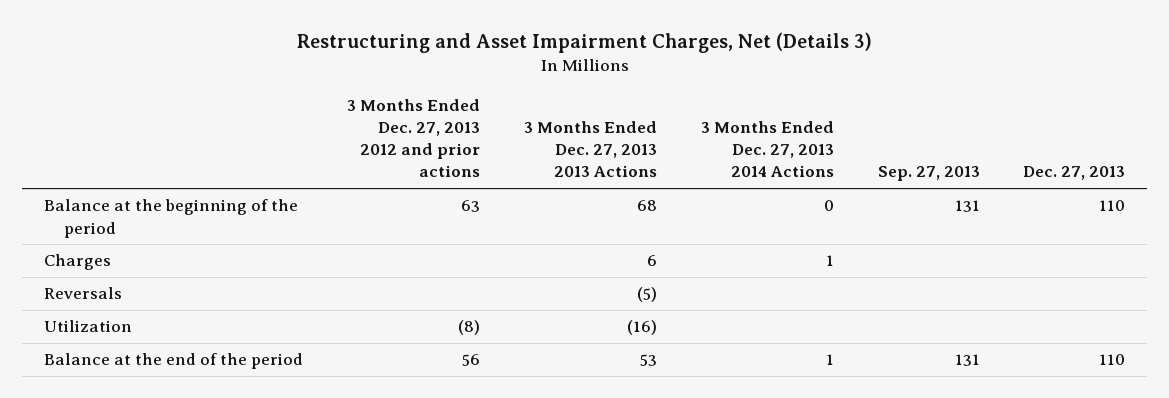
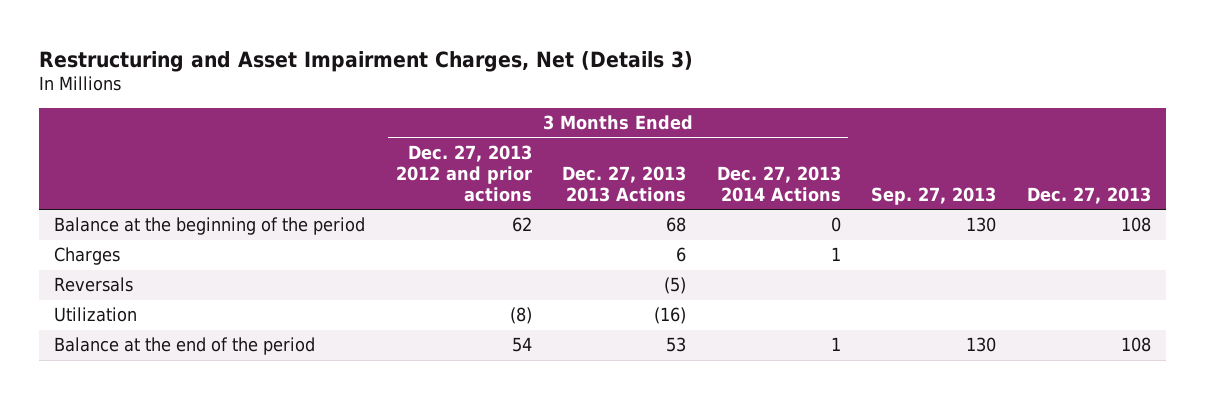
[460,200,480,213] 63 -> [511,217,532,233] 62
[954,200,980,213] 131 -> [966,217,997,233] 130
[1099,200,1126,212] 110 -> [1120,217,1151,233] 108
[461,354,480,367] 56 -> [511,337,532,353] 54
[954,354,980,367] 131 -> [966,337,997,353] 130
[1099,354,1126,366] 110 -> [1120,337,1151,353] 108

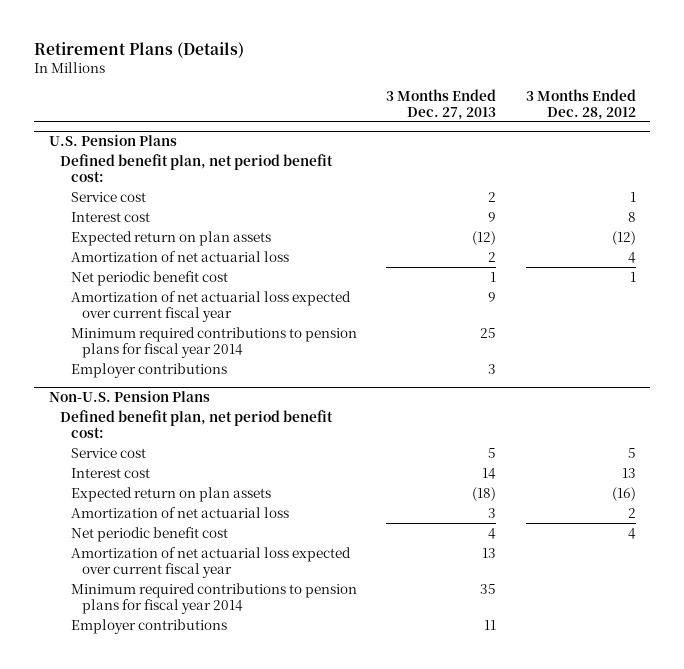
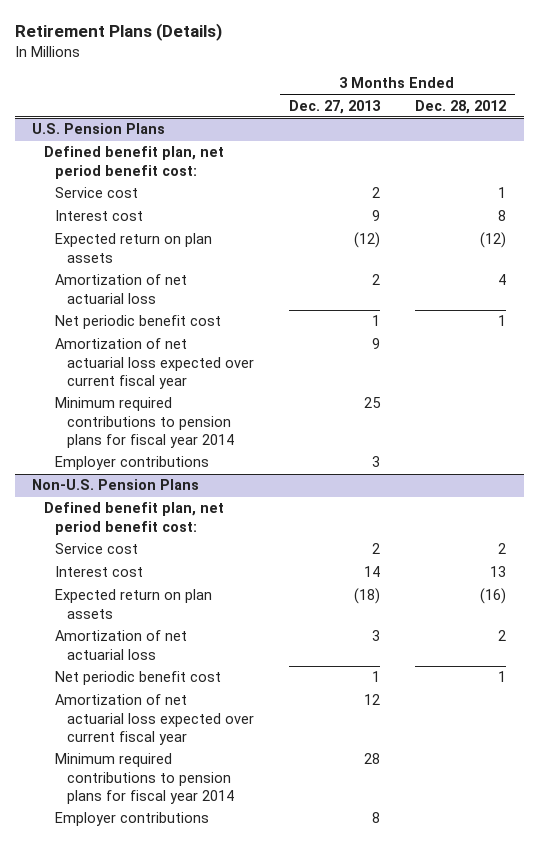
[488,447,497,458] 5 -> [371,543,380,555] 2
[627,447,636,458] 5 -> [497,543,506,555] 2
[488,527,497,539] 4 -> [371,671,380,683] 1
[627,527,636,539] 4 -> [497,671,506,683] 1
[482,547,497,558] 13 -> [363,694,380,706] 12
[480,583,497,594] 35 -> [363,753,380,765] 28
[484,619,497,630] 11 -> [371,812,380,824] 8

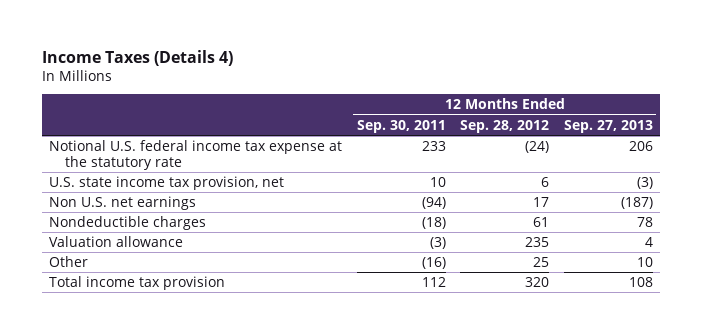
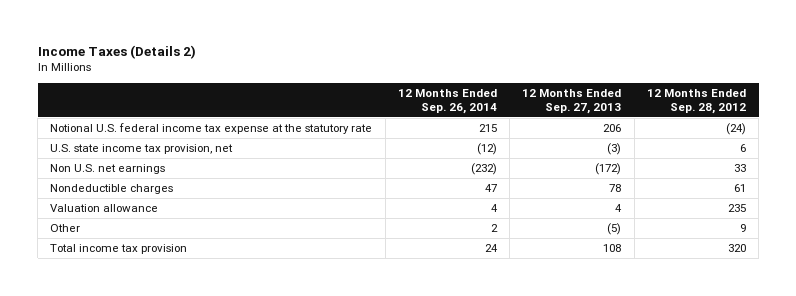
[41,49,233,66] Income Taxes (Details 4) -> [37,44,196,59] Income Taxes (Details 2)
[356,119,446,133] Sep. 30, 2011 -> none
none -> [397,88,497,114] 12 Months Ended Sep. 26, 2014
[533,197,550,208] 17 -> [733,164,746,173] 33
[620,197,653,210] (187) -> [595,163,622,176] (172)
[533,257,550,268] 25 -> [739,224,746,233] 9
[636,257,653,268] 10 -> [607,223,622,236] (5)

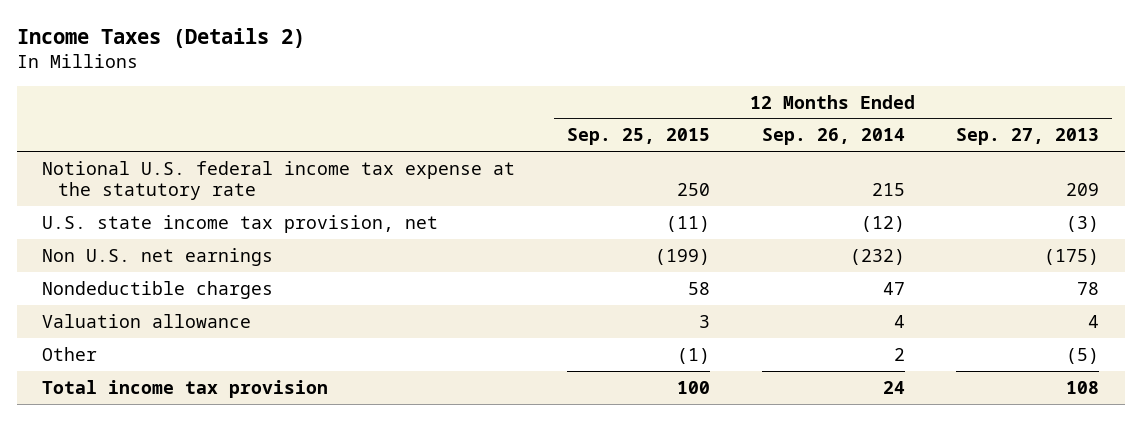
[646,88,746,114] 12 Months Ended Sep. 28, 2012 -> none
none -> [566,128,710,146] Sep. 25, 2015
[603,124,622,133] 206 -> [1066,182,1100,196] 209
[595,163,622,176] (172) -> [1044,248,1100,265] (175)

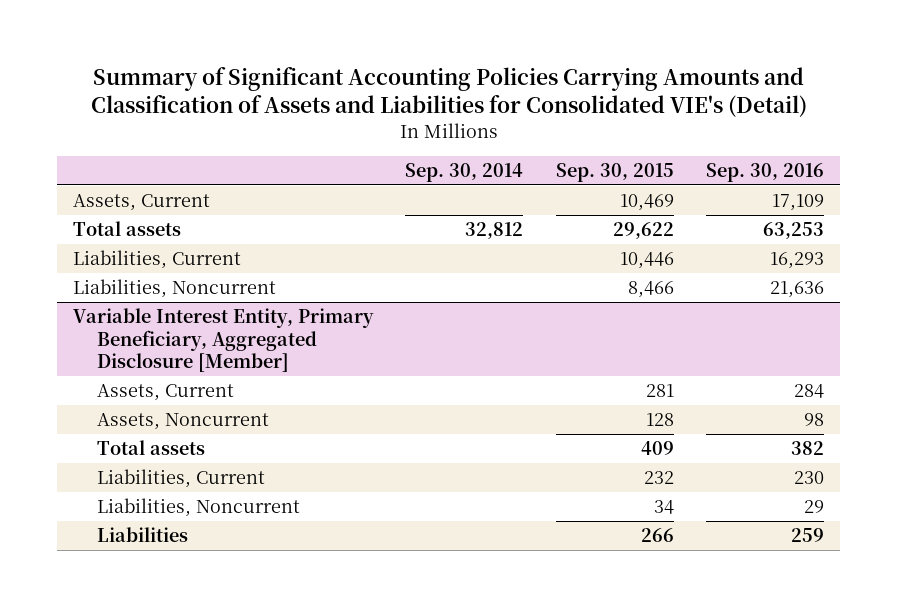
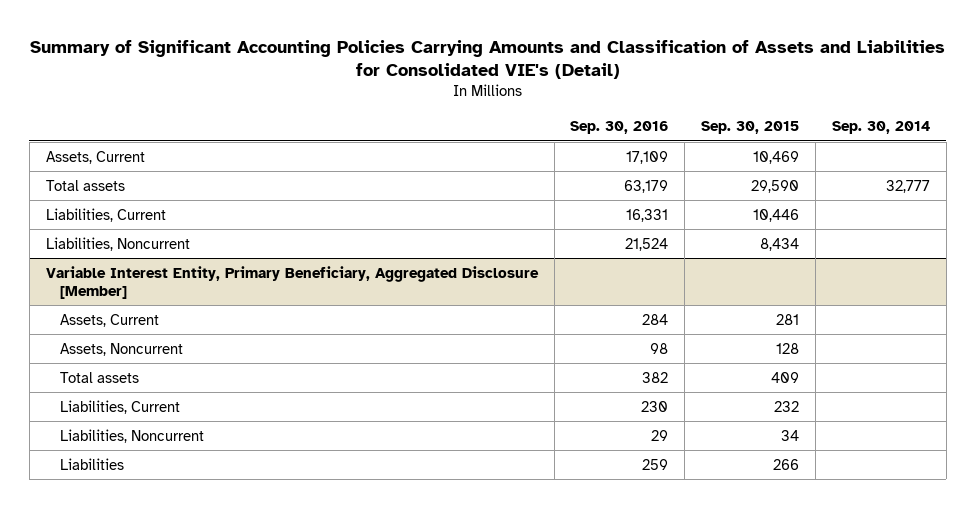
[465,222,524,240] 32,812 -> [886,179,931,193] 32,777
[612,222,674,240] 29,622 -> [751,179,800,193] 29,590
[762,222,824,240] 63,253 -> [624,179,669,193] 63,179
[769,252,824,270] 16,293 -> [626,208,669,222] 16,331
[627,281,674,299] 8,466 -> [760,237,800,251] 8,434
[769,281,824,299] 21,636 -> [625,237,669,251] 21,524

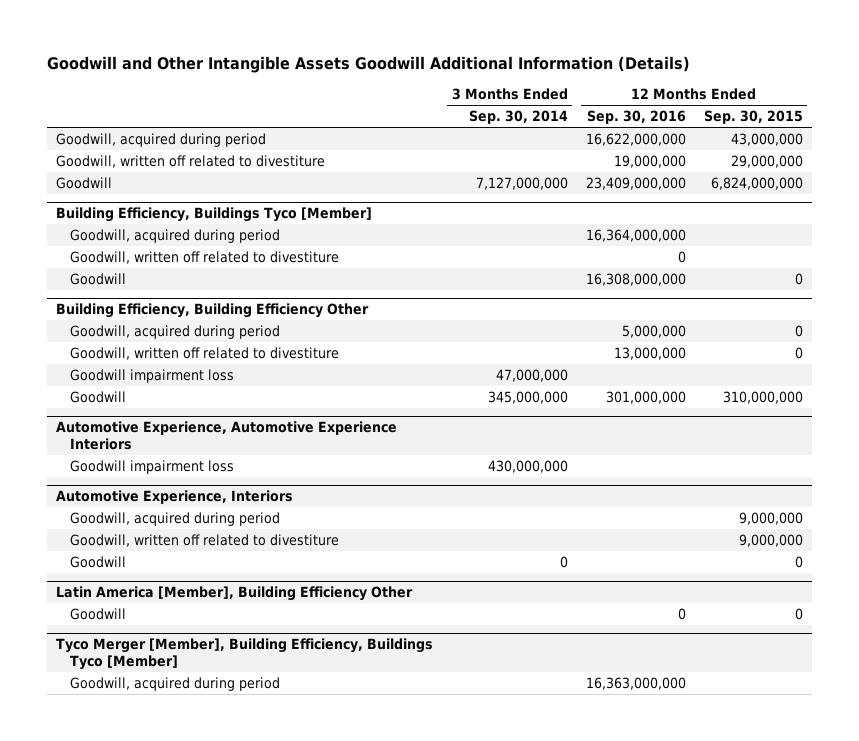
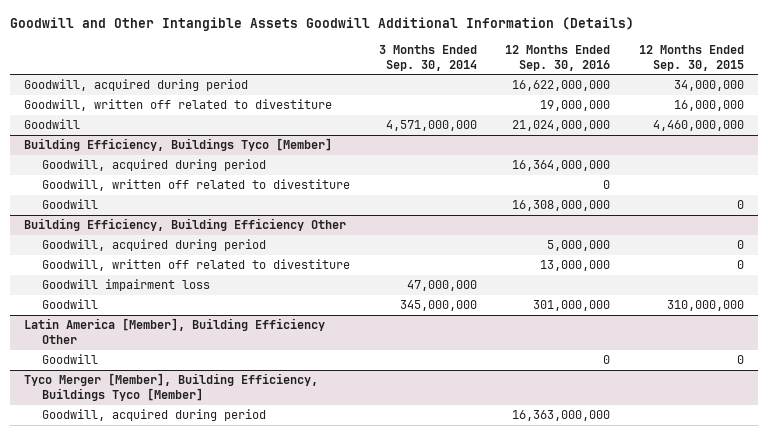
[730,133,803,147] 43,000,000 -> [673,80,744,92] 34,000,000
[730,155,803,169] 29,000,000 -> [673,100,744,112] 16,000,000
[475,177,568,191] 7,127,000,000 -> [385,120,477,132] 4,571,000,000
[585,177,686,191] 23,409,000,000 -> [512,120,611,132] 21,024,000,000
[710,177,803,191] 6,824,000,000 -> [652,120,744,132] 4,460,000,000
[56,421,398,451] Automotive Experience, Automotive Experience Interiors -> none
[70,460,235,475] Goodwill impairment loss -> none
[56,490,294,505] Automotive Experience, Interiors -> none
[70,512,281,527] Goodwill, acquired during period -> none
[70,534,340,548] Goodwill, written off related to divestiture -> none
[70,556,127,569] Goodwill -> none

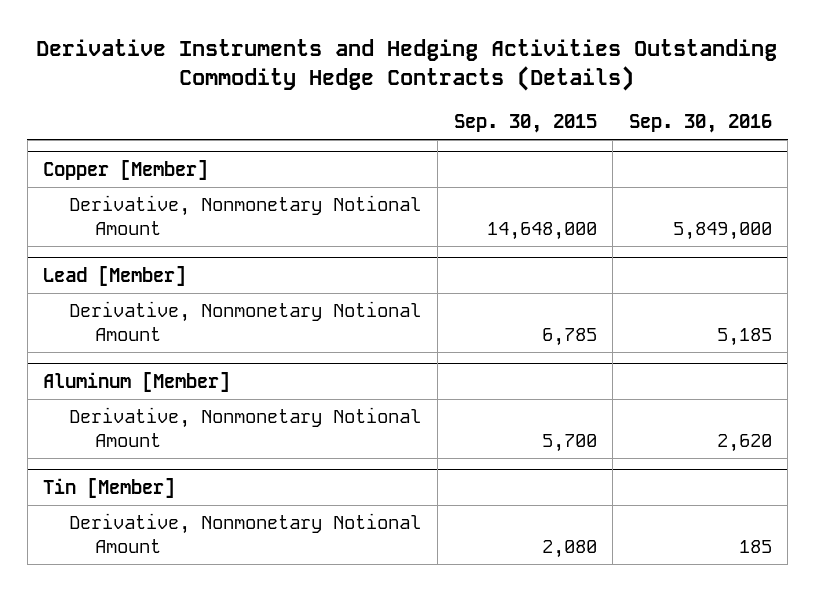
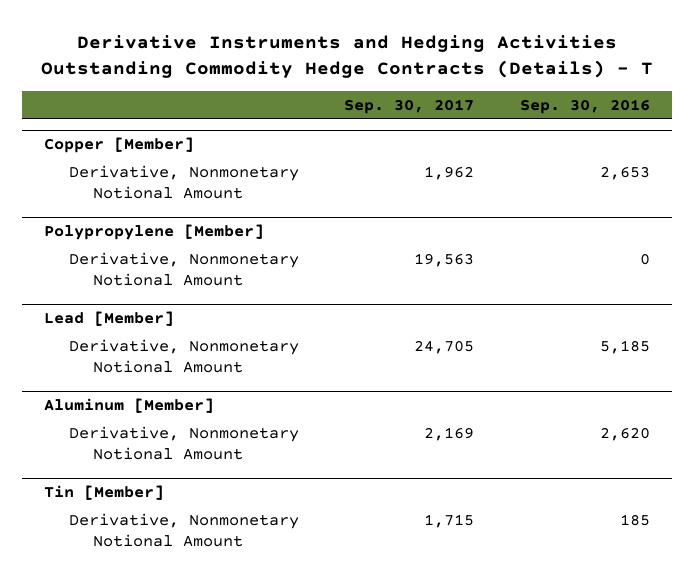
[36,39,778,92] Derivative Instruments and Hedging Activities Outstanding Commodity Hedge Contracts (Details) -> [41,34,654,78] Derivative Instruments and Hedging Activities Outstanding Commodity Hedge Contracts (Details) - T
[453,114,597,134] Sep. 30, 2015 -> none
none -> [344,98,475,114] Sep. 30, 2017
[672,221,772,240] 5,849,000 -> [599,165,650,180] 2,653
none -> [44,224,265,241] Polypropylene [Member]
none -> [68,251,299,286] Derivative, Nonmonetary Notional Amount

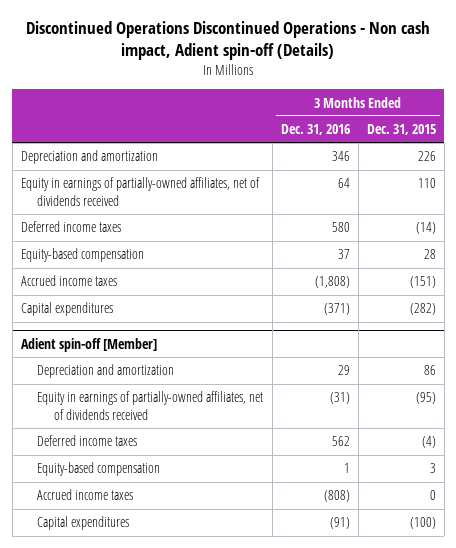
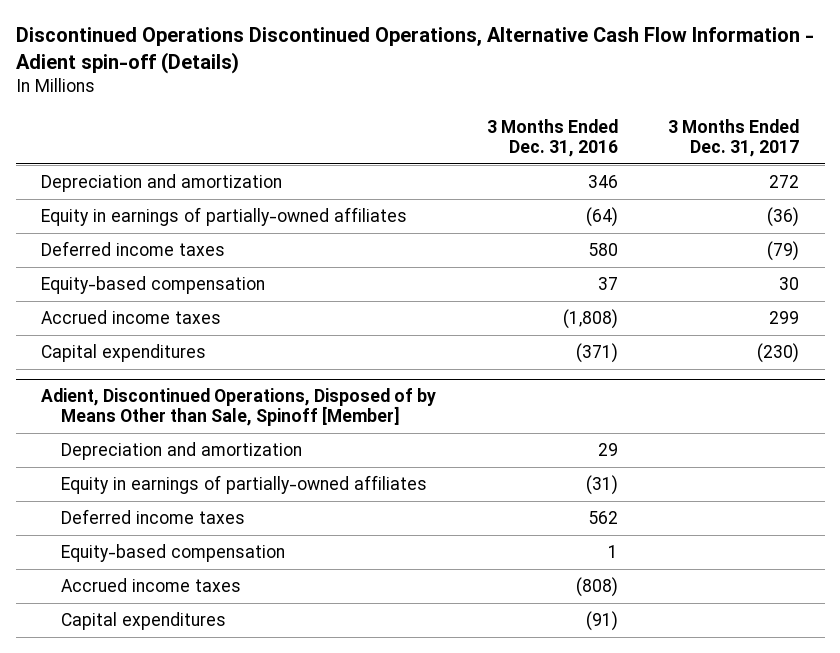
[26,21,431,61] Discontinued Operations Discontinued Operations - Non cash impact, Adient spin-off (Details) -> [15,27,814,75] Discontinued Operations Discontinued Operations, Alternative Cash Flow Information - Adient spin-off (Details)
[366,124,436,136] Dec. 31, 2015 -> none
none -> [668,118,800,158] 3 Months Ended Dec. 31, 2017
[20,177,260,206] Equity in earnings of partially-owned affiliates, net of dividends received -> [40,207,407,227] Equity in earnings of partially-owned affiliates
[337,178,350,189] 64 -> [585,207,618,228] (64)
[20,337,157,352] Adient spin-off [Member] -> none
none -> [40,388,436,427] Adient, Discontinued Operations, Disposed of by Means Other than Sale, Spinoff [Member]
[37,391,264,420] Equity in earnings of partially-owned affiliates, net of dividends received -> [60,475,427,495] Equity in earnings of partially-owned affiliates

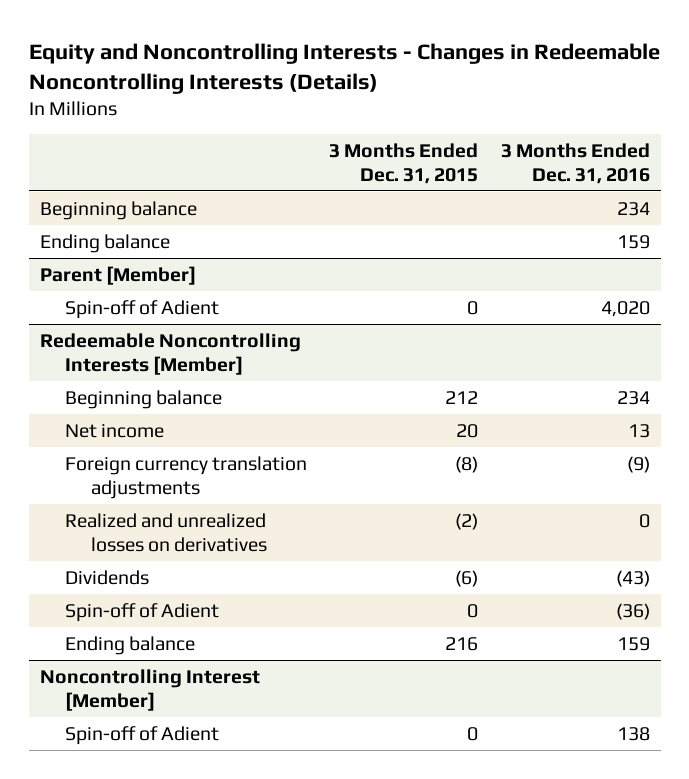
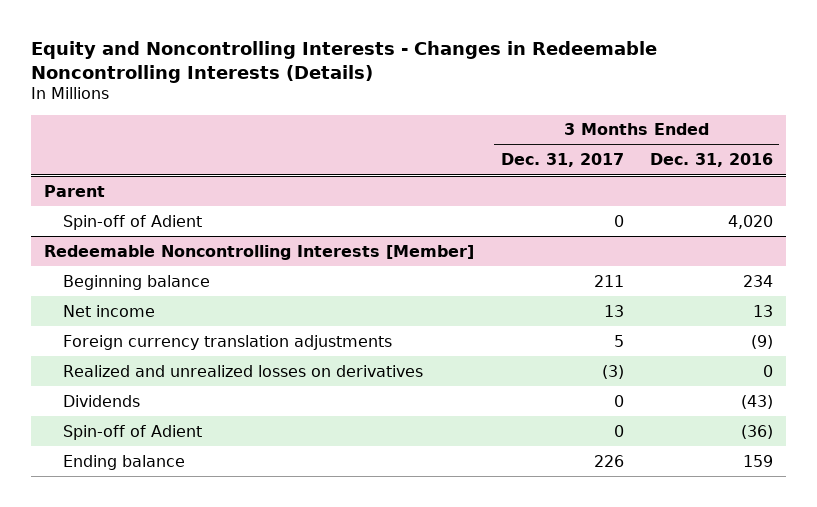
[329,142,479,184] 3 Months Ended Dec. 31, 2015 -> none
none -> [500,153,624,168] Dec. 31, 2017
[39,200,197,220] Beginning balance -> none
[39,233,170,253] Ending balance -> none
[39,265,196,285] Parent [Member] -> [44,184,106,197] Parent
[39,668,260,711] Noncontrolling Interest [Member] -> none
[65,725,220,745] Spin-off of Adient -> none

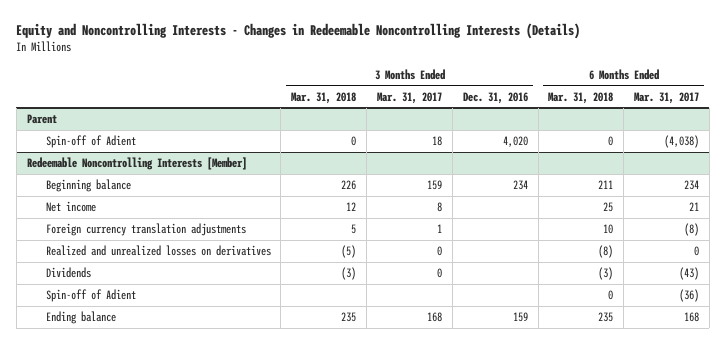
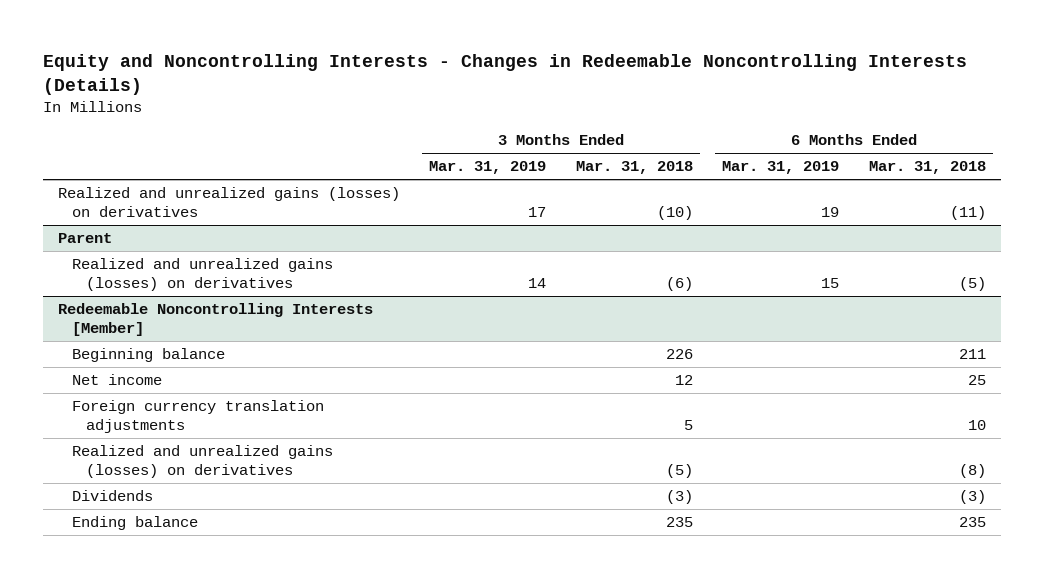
[377,91,443,104] Mar. 31, 2017 -> none
[462,91,528,104] Dec. 31, 2016 -> none
[634,91,700,104] Mar. 31, 2017 -> none
none -> [429,161,547,175] Mar. 31, 2019
none -> [722,161,840,175] Mar. 31, 2019
none -> [57,187,400,217] Realized and unrealized gains (losses) on derivatives
[45,135,136,149] Spin-off of Adient -> none
none -> [71,258,333,291] Realized and unrealized gains (losses) on derivatives
[45,245,271,257] Realized and unrealized losses on derivatives -> [71,445,333,478] Realized and unrealized gains (losses) on derivatives
[45,289,136,303] Spin-off of Adient -> none

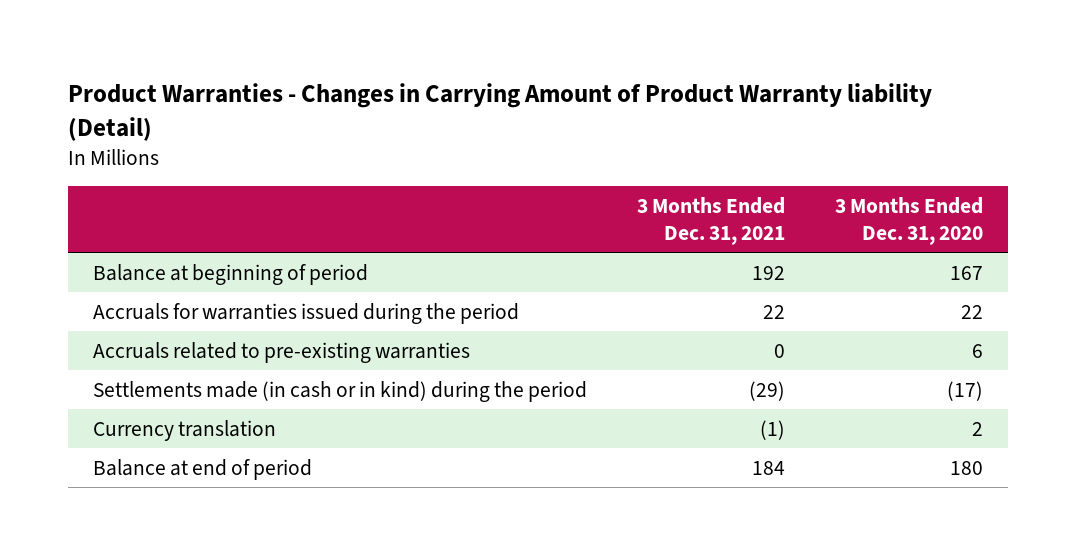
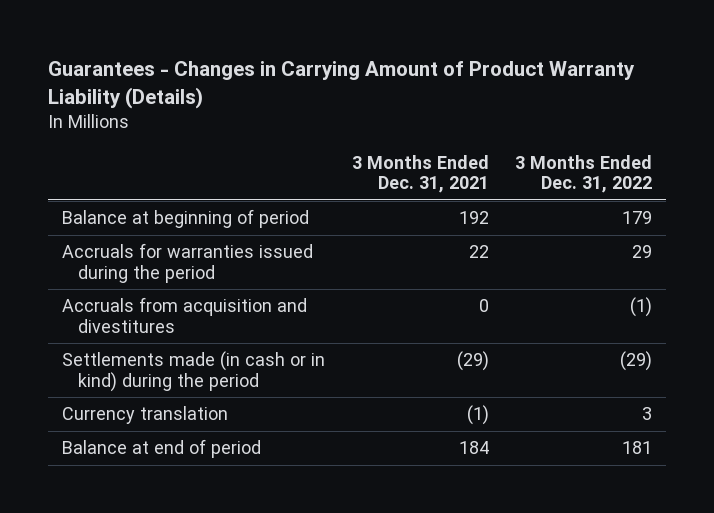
[68,83,933,141] Product Warranties - Changes in Carrying Amount of Product Warranty liability (Detail) -> [48,61,636,109] Guarantees - Changes in Carrying Amount of Product Warranty Liability (Details)
[835,196,984,246] 3 Months Ended Dec. 31, 2020 -> none
none -> [515,154,653,194] 3 Months Ended Dec. 31, 2022
[93,341,471,363] Accruals related to pre-existing warranties -> none
none -> [61,297,307,333] Accruals from acquisition and divestitures

